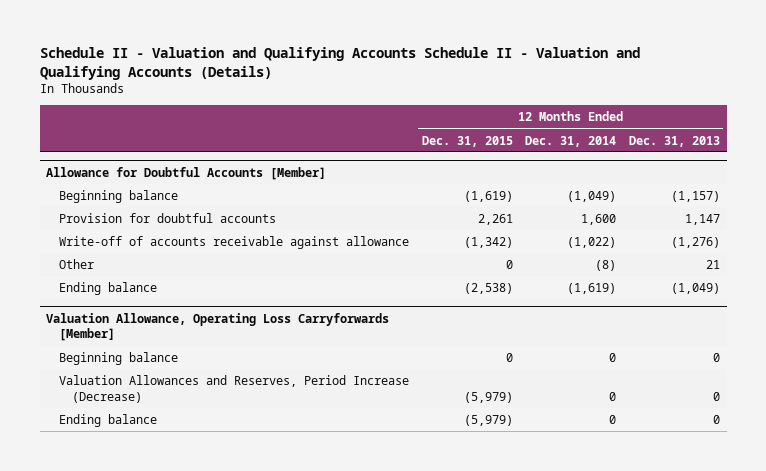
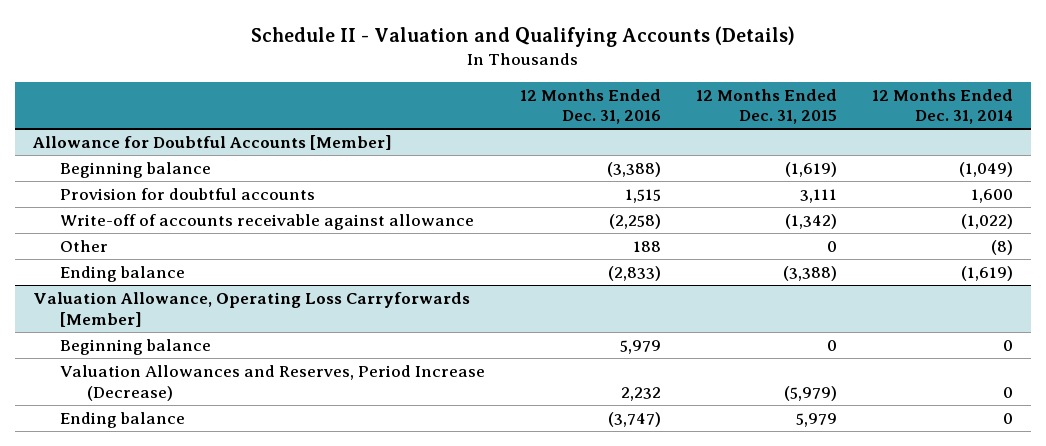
[39,47,640,80] Schedule II - Valuation and Qualifying Accounts Schedule II - Valuation and Qualifying Accounts (Details) -> [251,25,796,47] Schedule II - Valuation and Qualifying Accounts (Details)
[629,135,721,147] Dec. 31, 2013 -> none
none -> [519,88,661,125] 12 Months Ended Dec. 31, 2016
[477,214,513,226] 2,261 -> [800,188,838,203] 3,111
[463,283,513,295] (2,538) -> [783,265,838,281] (3,388)
[463,415,513,427] (5,979) -> [796,412,838,427] 5,979

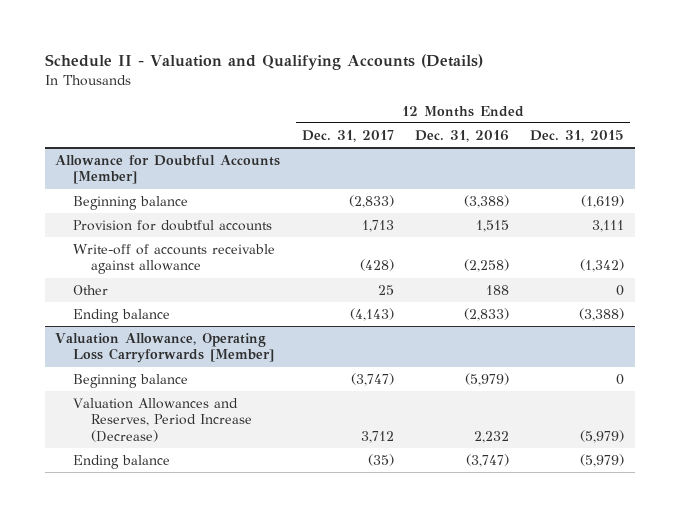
[872,88,1014,125] 12 Months Ended Dec. 31, 2014 -> none
none -> [301,129,394,142] Dec. 31, 2017
[619,339,661,354] 5,979 -> [464,372,509,386] (5,979)
[796,412,838,427] 5,979 -> [580,453,625,467] (5,979)

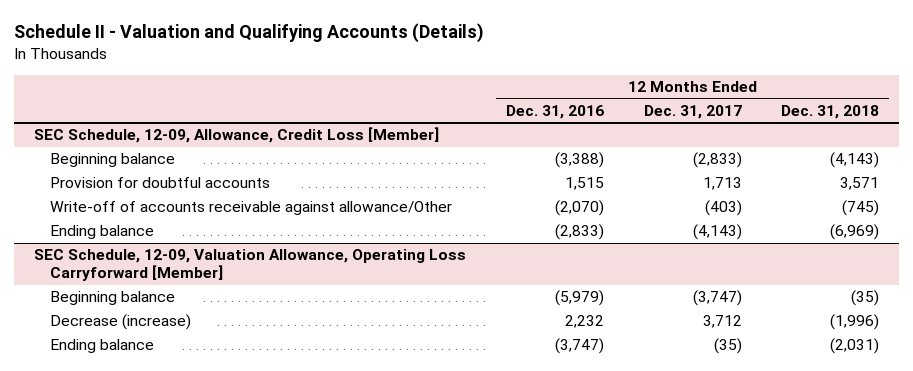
[530,129,625,142] Dec. 31, 2015 -> none
none -> [781,104,880,119] Dec. 31, 2018
[55,154,281,185] Allowance for Doubtful Accounts [Member] -> none
none -> [34,127,440,144] SEC Schedule, 12-09, Allowance, Credit Loss [Member]
[73,284,109,295] Other -> none
[73,243,276,275] Write-off of accounts receivable against allowance -> [50,201,453,216] Write-off of accounts receivable against allowance/Other
[359,259,394,272] (428) -> [704,200,742,217] (403)
[463,259,509,273] (2,258) -> [554,200,604,217] (2,070)
[55,332,275,364] Valuation Allowance, Operating Loss Carryforwards [Member] -> [34,249,467,282] SEC Schedule, 12-09, Valuation Allowance, Operating Loss Carryforward [Member]
[73,397,253,442] Valuation Allowances and Reserves, Period Increase (Decrease) -> [50,314,192,331] Decrease (increase)

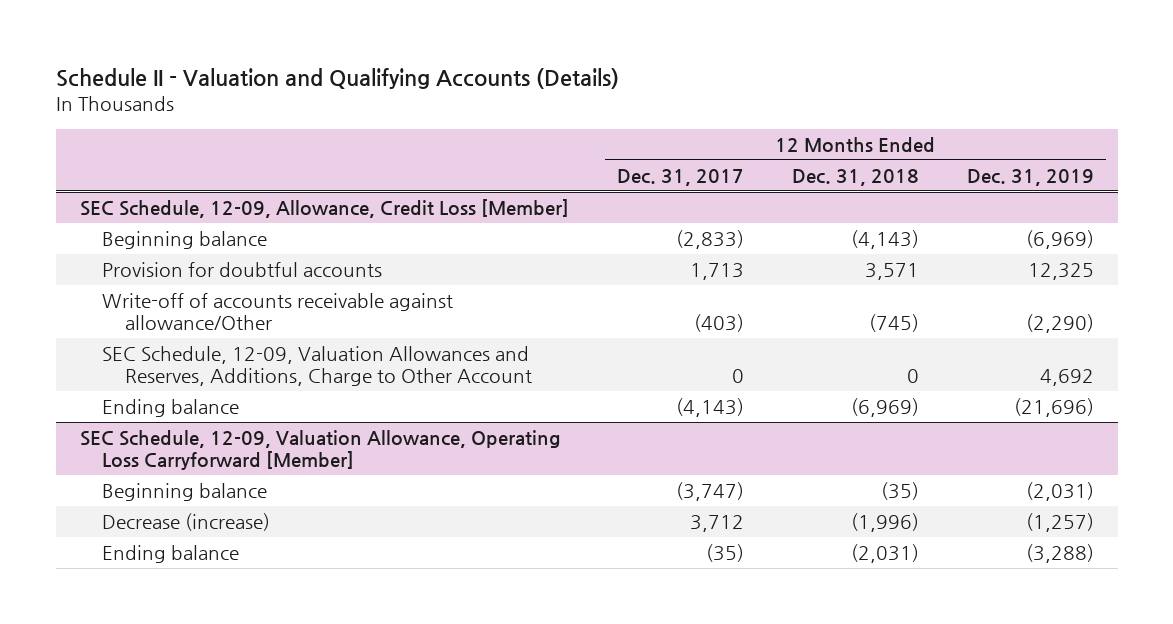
[505,104,604,119] Dec. 31, 2016 -> none
none -> [966,168,1094,186] Dec. 31, 2019
none -> [102,346,533,386] SEC Schedule, 12-09, Valuation Allowances and Reserves, Additions, Charge to Other Account

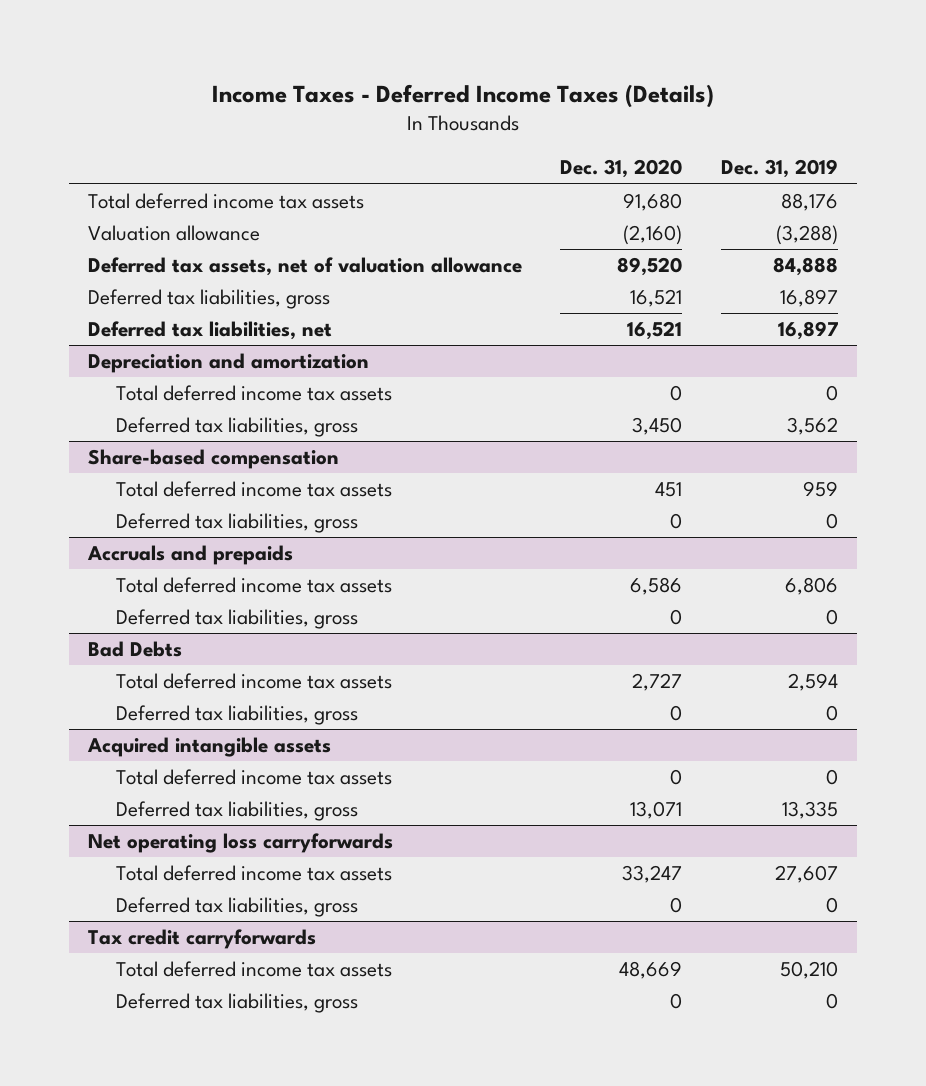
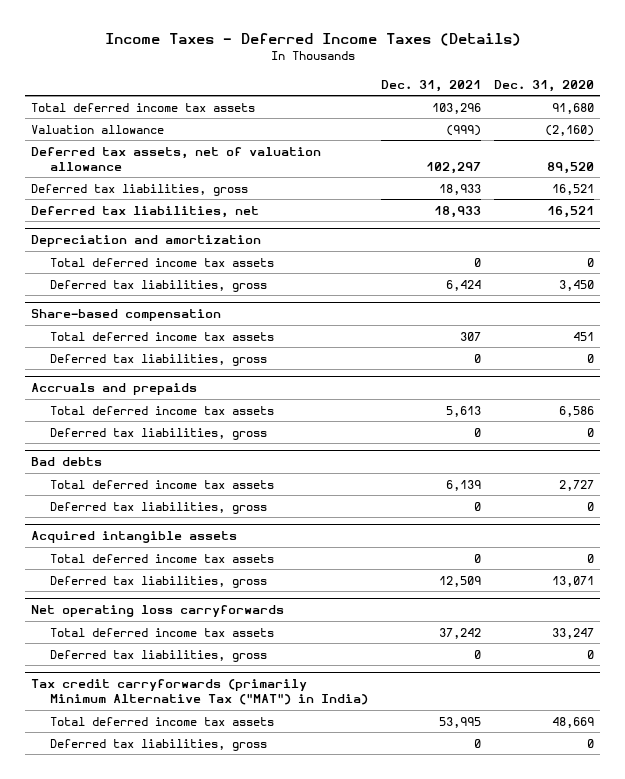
[720,159,838,179] Dec. 31, 2019 -> none
none -> [381,79,482,92] Dec. 31, 2021
[87,641,182,658] Bad Debts -> [31,457,103,467] Bad debts
[87,929,316,950] Tax credit carryforwards -> [31,679,369,706] Tax credit carryforwards (primarily Minimum Alternative Tax ("MAT") in India)

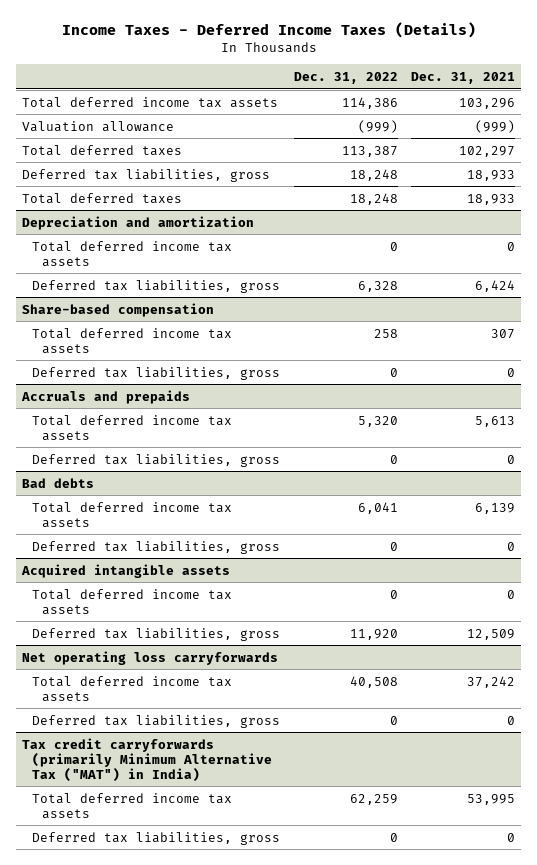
[493,79,594,92] Dec. 31, 2020 -> none
none -> [293,71,398,84] Dec. 31, 2022
[31,146,322,171] Deferred tax assets, net of valuation allowance -> [22,144,183,156] Total deferred taxes
[31,205,260,218] Deferred tax liabilities, net -> [22,192,183,204] Total deferred taxes

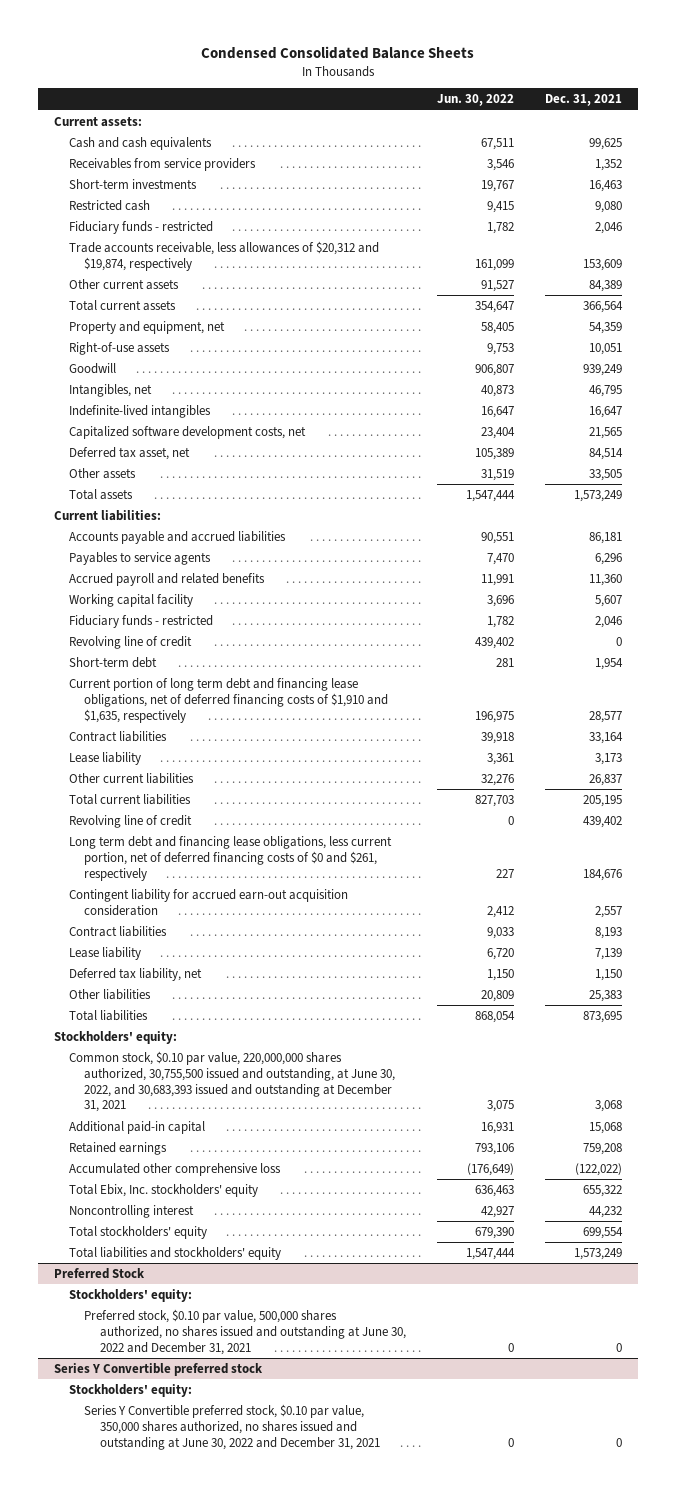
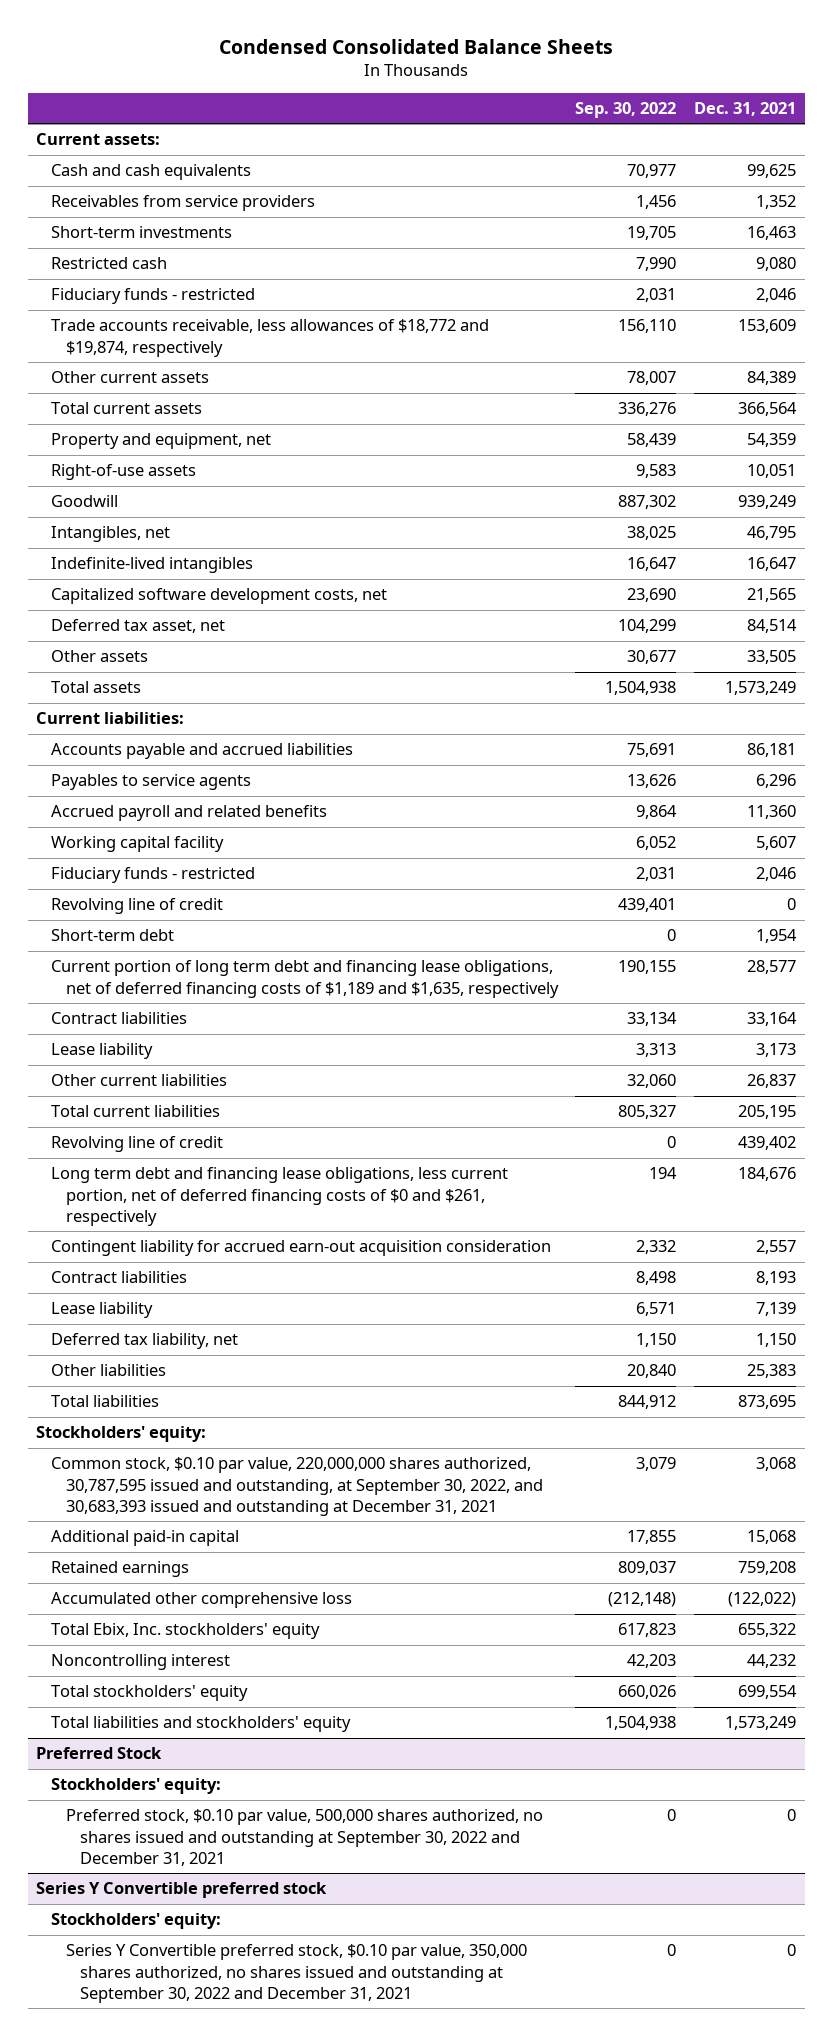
[436,94,514,107] Jun. 30, 2022 -> none
none -> [575,102,677,119] Sep. 30, 2022
[69,240,380,271] Trade accounts receivable, less allowances of $20,312 and $19,874, respectively -> [50,319,489,357] Trade accounts receivable, less allowances of $18,772 and $19,874, respectively
[69,677,389,723] Current portion of long term debt and financing lease obligations, net of deferred financing costs of $1,910 and $1,635, respectively -> [50,960,559,998] Current portion of long term debt and financing lease obligations, net of deferred financing costs of $1,189 and $1,635, respectively
[69,1050,396,1113] Common stock, $0.10 par value, 220,000,000 shares authorized, 30,755,500 issued and outstanding, at June 30, 2022, and 30,683,393 issued and outstanding at December 31, 2021 -> [50,1457,543,1517] Common stock, $0.10 par value, 220,000,000 shares authorized, 30,787,595 issued and outstanding, at September 30, 2022, and 30,683,393 issued and outstanding at December 31, 2021
[84,1308,406,1355] Preferred stock, $0.10 par value, 500,000 shares authorized, no shares issued and outstanding at June 30, 2022 and December 31, 2021 -> [65,1809,543,1867] Preferred stock, $0.10 par value, 500,000 shares authorized, no shares issued and outstanding at September 30, 2022 and December 31, 2021
[84,1403,380,1450] Series Y Convertible preferred stock, $0.10 par value, 350,000 shares authorized, no shares issued and outstanding at June 30, 2022 and December 31, 2021 -> [65,1944,527,2004] Series Y Convertible preferred stock, $0.10 par value, 350,000 shares authorized, no shares issued and outstanding at September 30, 2022 and December 31, 2021

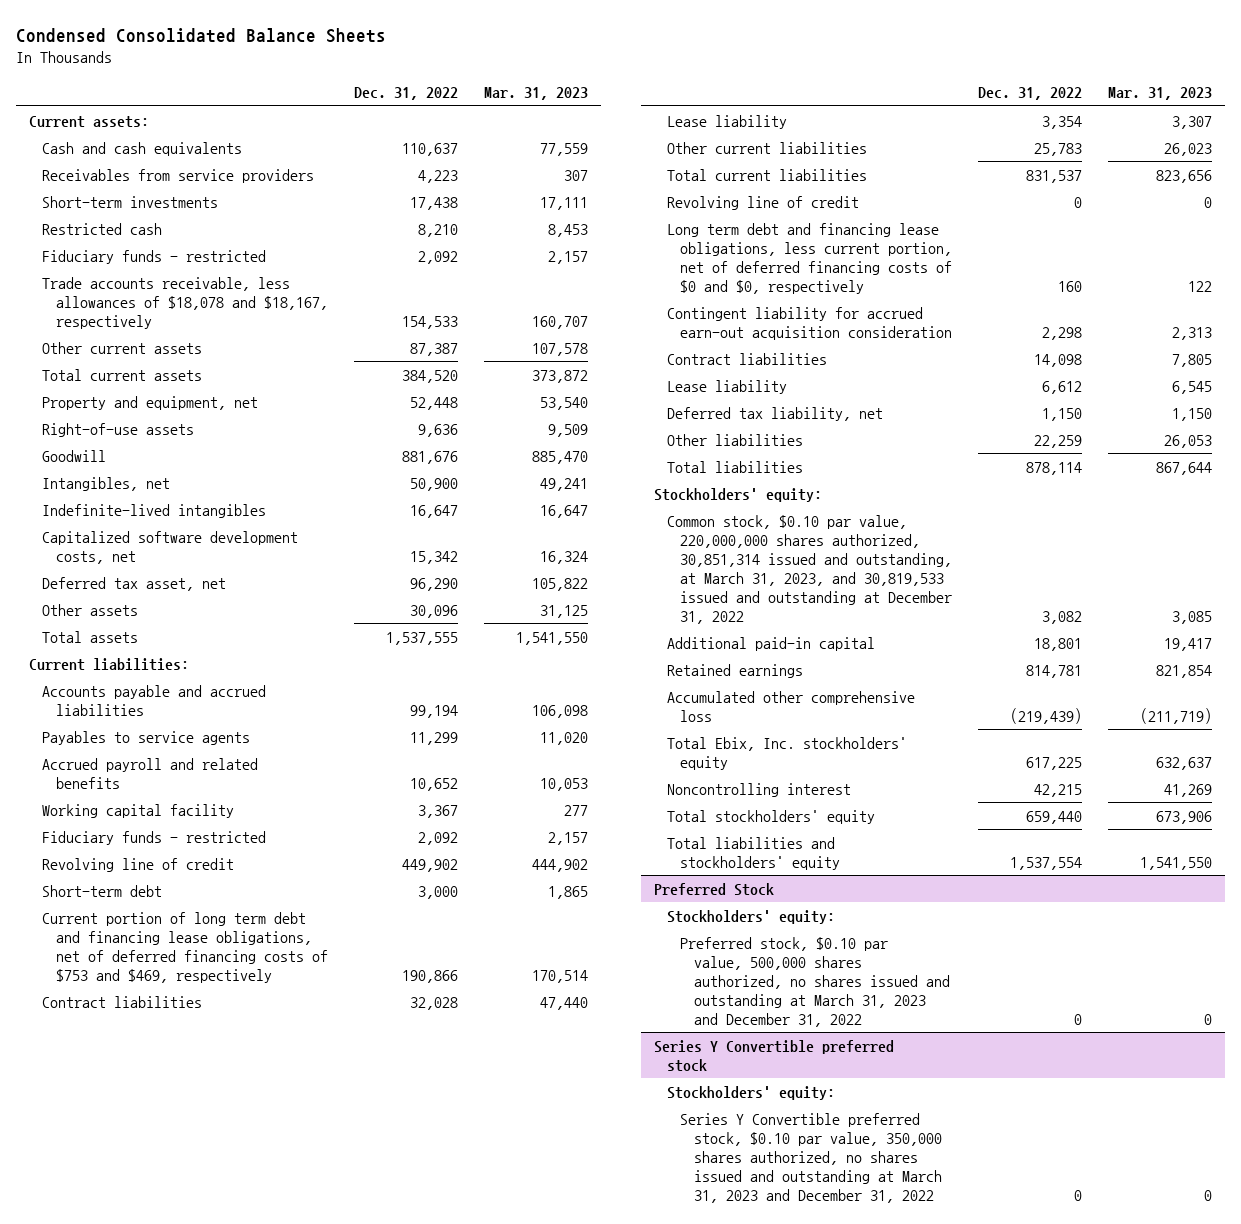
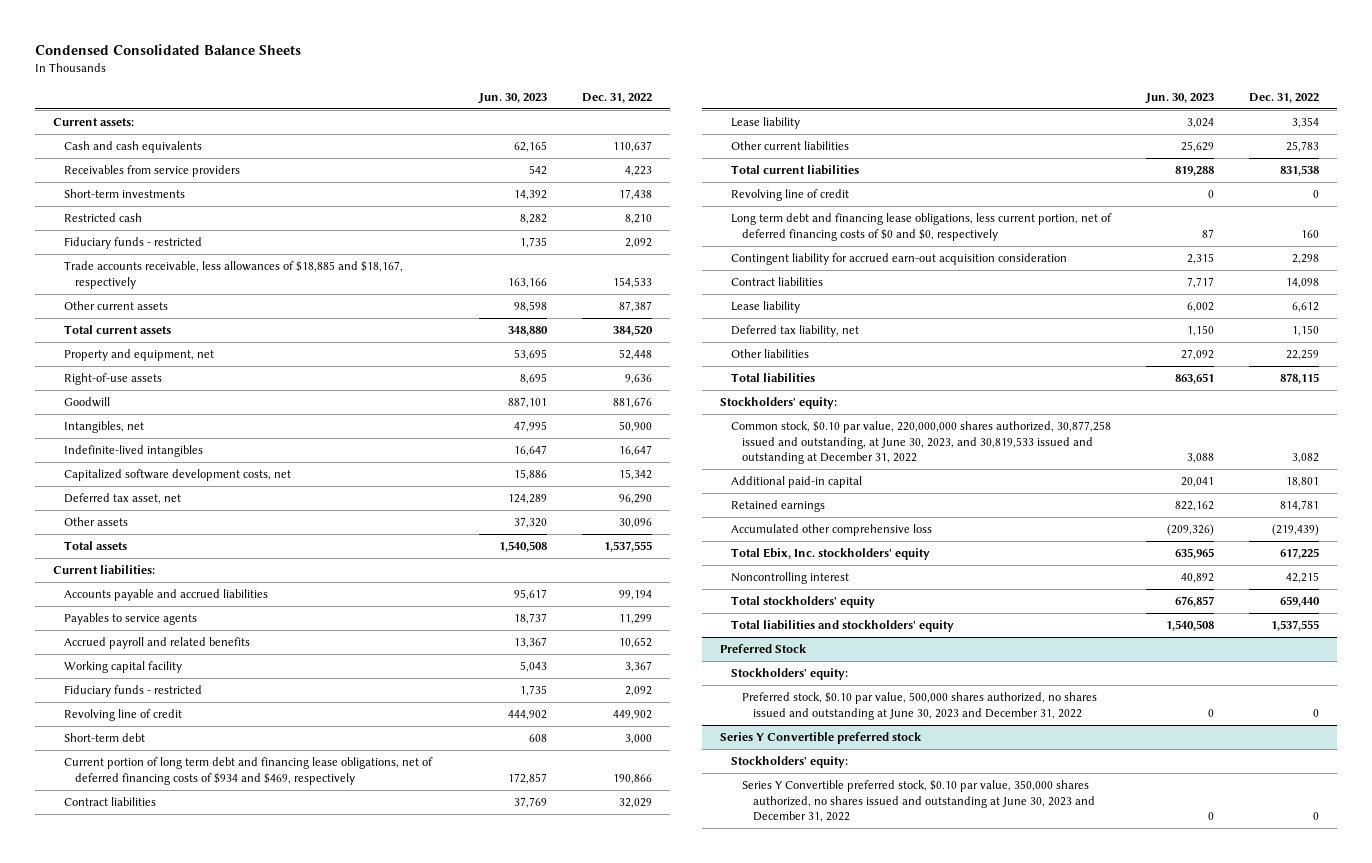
[483,87,588,101] Mar. 31, 2023 -> none
none -> [478,92,548,104] Jun. 30, 2023
[42,276,328,329] Trade accounts receivable, less allowances of $18,078 and $18,167, respectively -> [63,261,403,289] Trade accounts receivable, less allowances of $18,885 and $18,167, respectively
[42,911,328,983] Current portion of long term debt and financing lease obligations, net of deferred financing costs of $753 and $469, respectively -> [63,757,433,785] Current portion of long term debt and financing lease obligations, net of deferred financing costs of $934 and $469, respectively
[409,996,458,1010] 32,028 -> [619,798,653,809] 32,029
[1026,169,1083,183] 831,537 -> [1280,165,1320,177] 831,538
[1026,461,1083,475] 878,114 -> [1280,373,1320,385] 878,115
[667,514,953,624] Common stock, $0.10 par value, 220,000,000 shares authorized, 30,851,314 issued and outstanding, at March 31, 2023, and 30,819,533 issued and outstanding at December 31, 2022 -> [730,421,1111,465] Common stock, $0.10 par value, 220,000,000 shares authorized, 30,877,258 issued and outstanding, at June 30, 2023, and 30,819,533 issued and outstanding at December 31, 2022
[1010,856,1083,870] 1,537,554 -> [1271,620,1320,632] 1,537,555
[680,936,950,1027] Preferred stock, $0.10 par value, 500,000 shares authorized, no shares issued and outstanding at March 31, 2023 and December 31, 2022 -> [741,692,1097,720] Preferred stock, $0.10 par value, 500,000 shares authorized, no shares issued and outstanding at June 30, 2023 and December 31, 2022
[680,1112,942,1203] Series Y Convertible preferred stock, $0.10 par value, 350,000 shares authorized, no shares issued and outstanding at March 31, 2023 and December 31, 2022 -> [741,780,1095,823] Series Y Convertible preferred stock, $0.10 par value, 350,000 shares authorized, no shares issued and outstanding at June 30, 2023 and December 31, 2022

